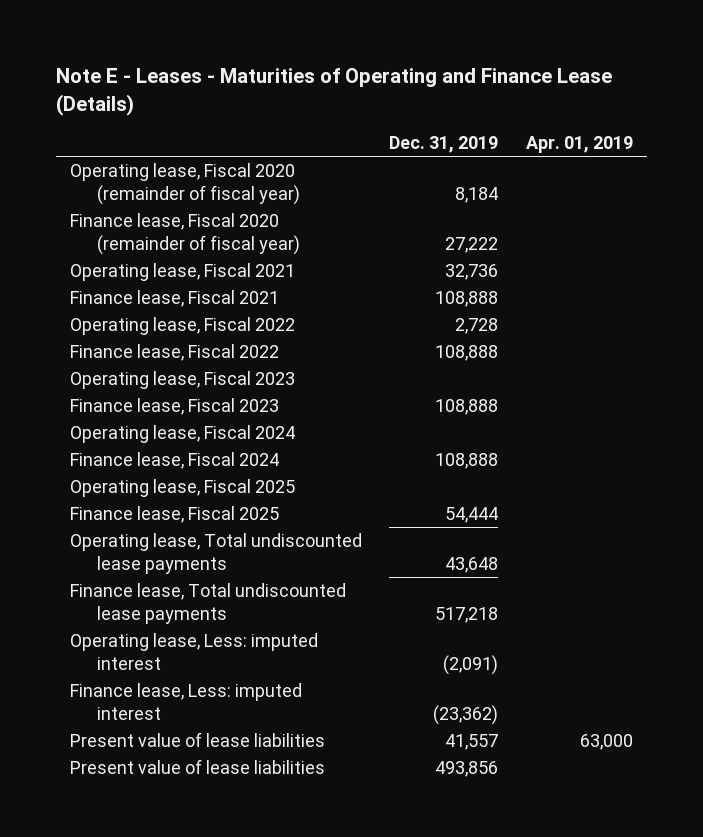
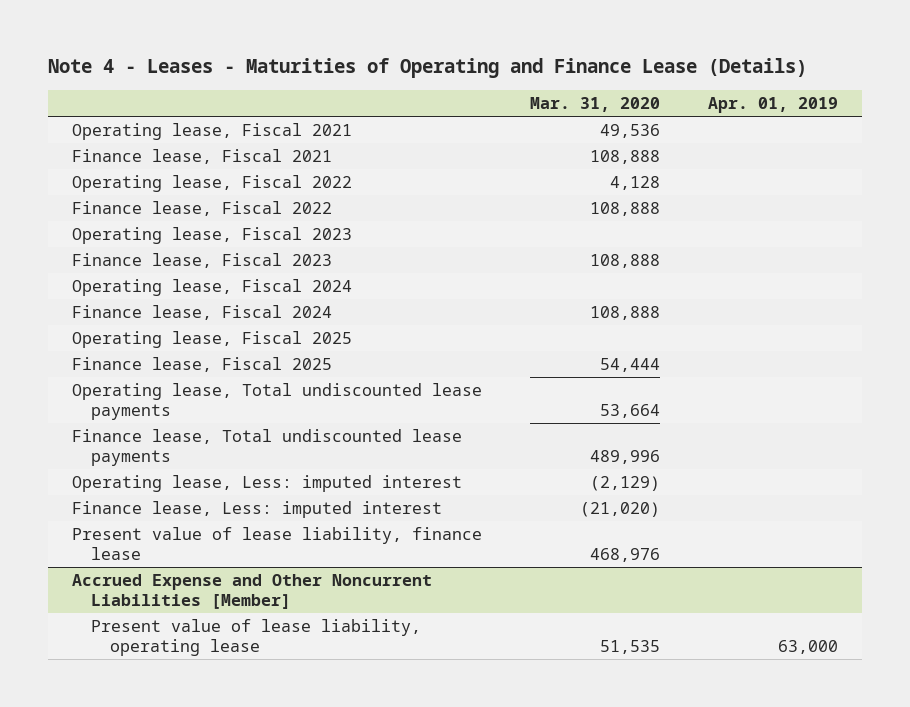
[55,68,612,117] Note E - Leases - Maturities of Operating and Finance Lease (Details) -> [47,58,807,79] Note 4 - Leases - Maturities of Operating and Finance Lease (Details)
[389,136,499,154] Dec. 31, 2019 -> none
none -> [529,96,660,112] Mar. 31, 2020
[69,163,300,205] Operating lease, Fiscal 2020 (remainder of fiscal year) -> none
[69,213,300,255] Finance lease, Fiscal 2020 (remainder of fiscal year) -> none
[69,732,325,748] Present value of lease liabilities -> none
[69,759,325,775] Present value of lease liabilities -> [71,527,482,560] Present value of lease liability, finance lease
none -> [71,574,432,609] Accrued Expense and Other Noncurrent Liabilities [Member]
none -> [91,619,422,656] Present value of lease liability, operating lease

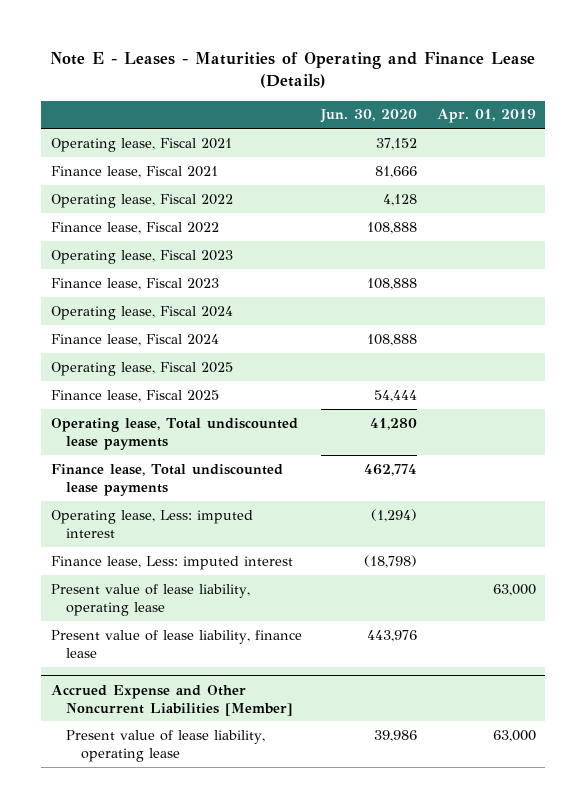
[47,58,807,79] Note 4 - Leases - Maturities of Operating and Finance Lease (Details) -> [50,51,536,89] Note E - Leases - Maturities of Operating and Finance Lease (Details)
[529,96,660,112] Mar. 31, 2020 -> none
none -> [320,109,418,124] Jun. 30, 2020
none -> [51,583,251,616] Present value of lease liability, operating lease

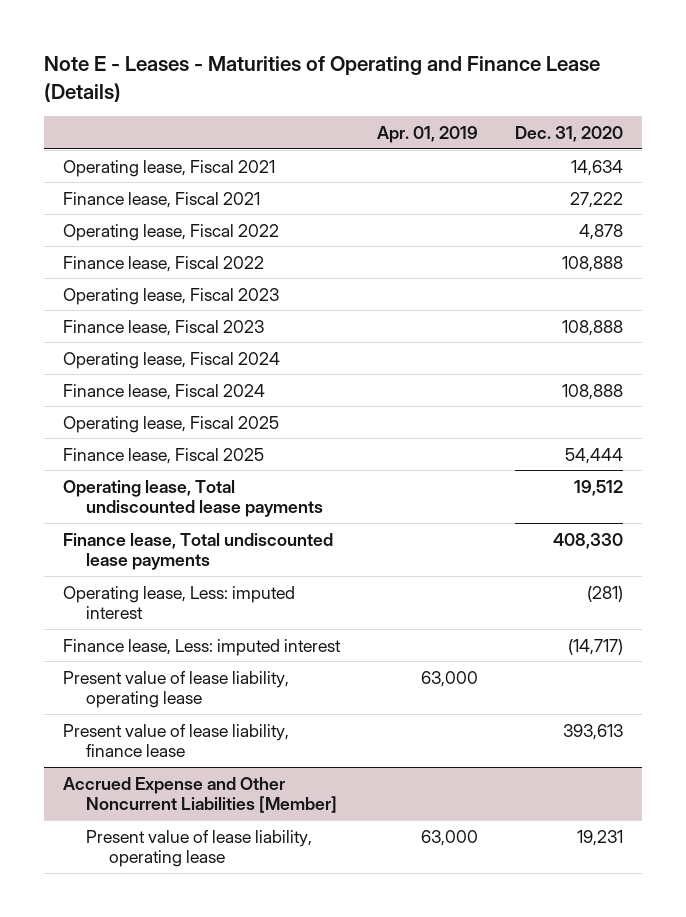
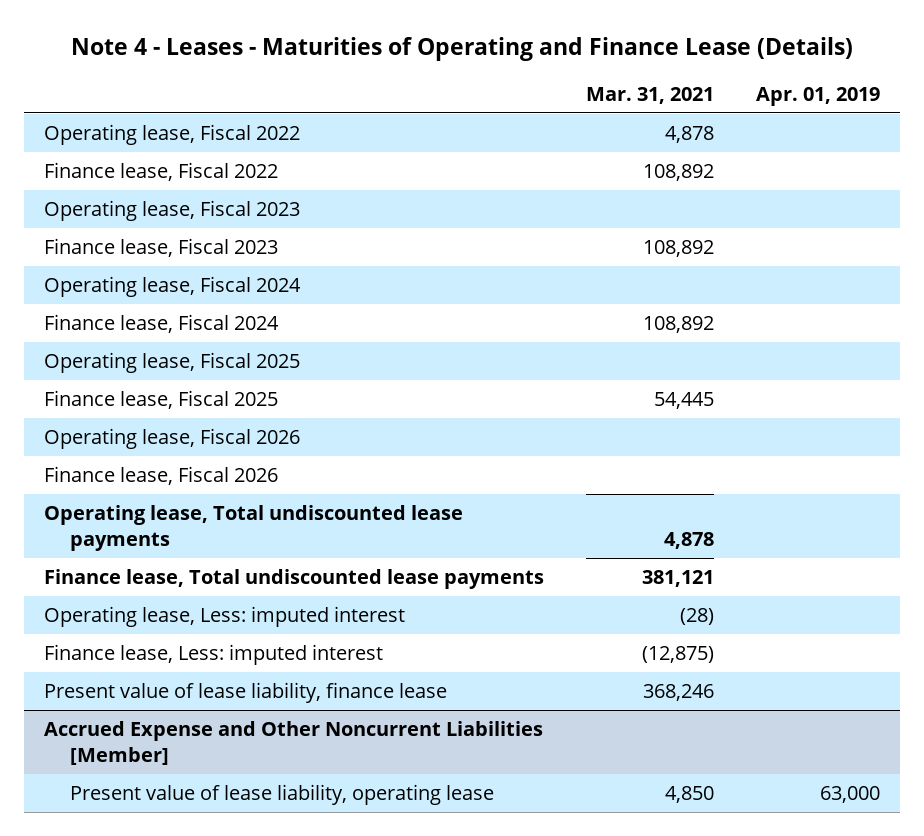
[44,56,601,102] Note E - Leases - Maturities of Operating and Finance Lease (Details) -> [70,36,853,61] Note 4 - Leases - Maturities of Operating and Finance Lease (Details)
[515,126,624,143] Dec. 31, 2020 -> none
none -> [585,86,714,104] Mar. 31, 2021
[62,159,275,177] Operating lease, Fiscal 2021 -> none
[62,191,260,208] Finance lease, Fiscal 2021 -> none
none -> [44,428,301,450] Operating lease, Fiscal 2026
none -> [44,466,279,486] Finance lease, Fiscal 2026
[62,670,289,709] Present value of lease liability, operating lease -> none

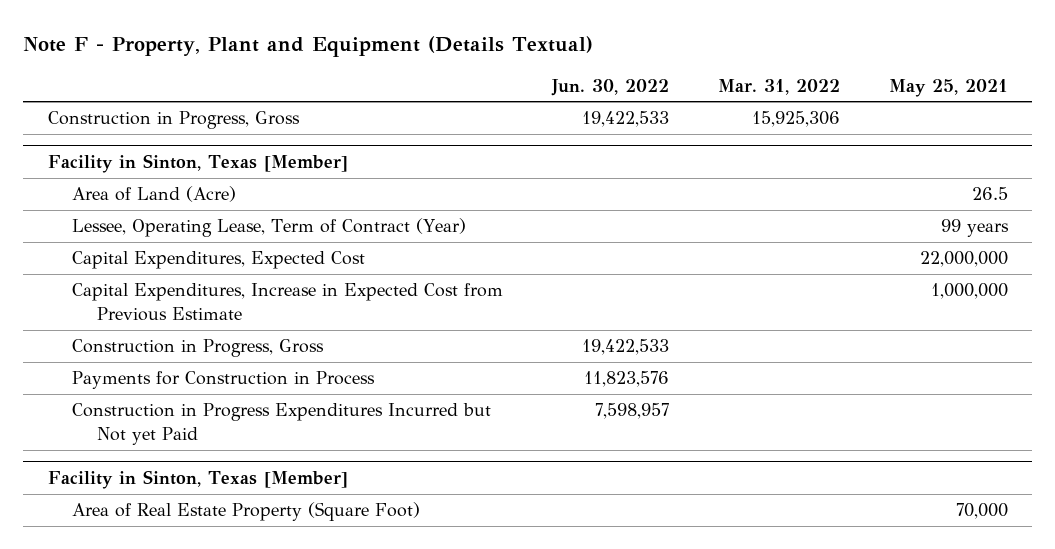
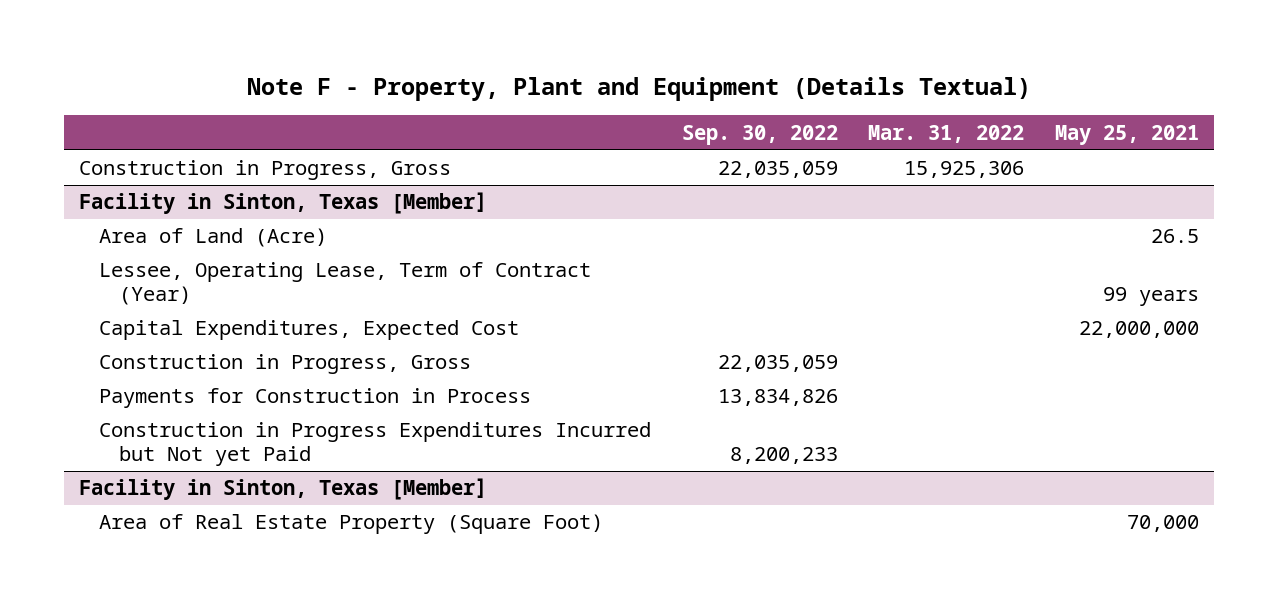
[551,78,670,96] Jun. 30, 2022 -> none
none -> [681,124,838,145] Sep. 30, 2022
[72,283,504,321] Capital Expenditures, Increase in Expected Cost from Previous Estimate -> none

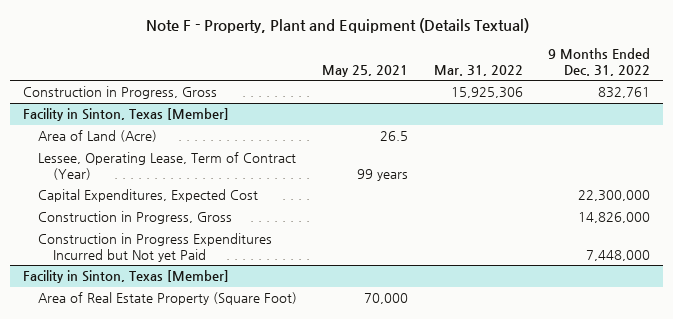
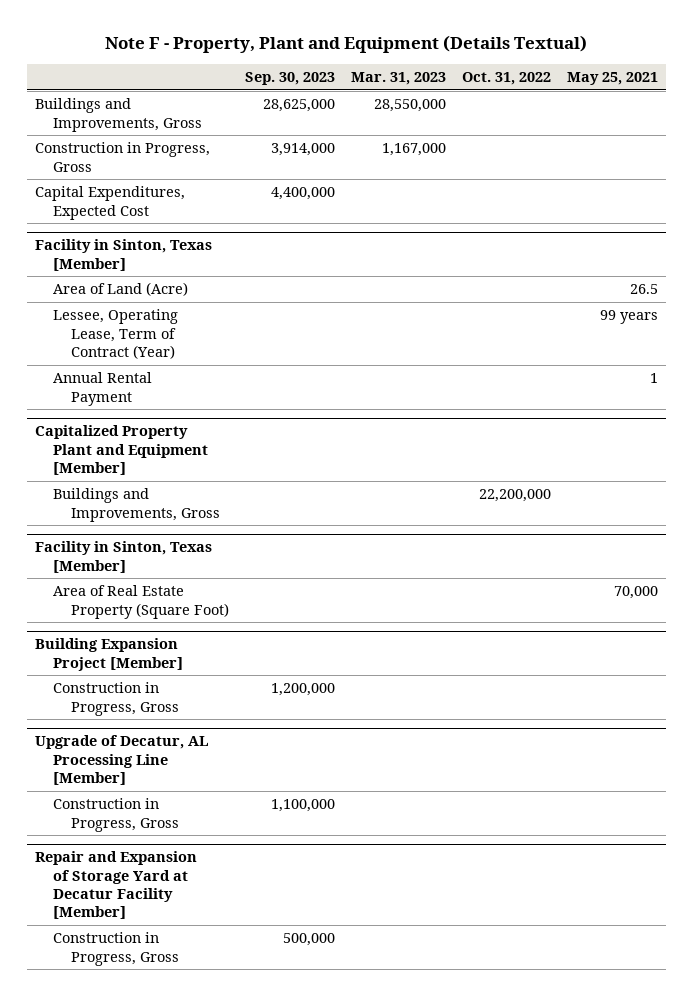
[433,64,523,76] Mar. 31, 2022 -> none
[548,48,651,76] 9 Months Ended Dec. 31, 2022 -> none
none -> [244,72,335,86] Sep. 30, 2023
none -> [350,72,446,86] Mar. 31, 2023
none -> [461,72,551,86] Oct. 31, 2022
none -> [34,98,202,132] Buildings and Improvements, Gross
none -> [34,186,185,220] Capital Expenditures, Expected Cost
[37,189,258,203] Capital Expenditures, Expected Cost -> none
[37,211,232,225] Construction in Progress, Gross -> none
[37,233,272,262] Construction in Progress Expenditures Incurred but Not yet Paid -> none
none -> [52,372,152,406] Annual Rental Payment
none -> [34,425,208,476] Capitalized Property Plant and Equipment [Member]
none -> [52,488,220,522] Buildings and Improvements, Gross
none -> [34,638,183,671] Building Expansion Project [Member]
none -> [52,682,179,716] Construction in Progress, Gross
none -> [34,735,208,786] Upgrade of Decatur, AL Processing Line [Member]
none -> [52,798,179,832] Construction in Progress, Gross
none -> [34,851,197,920] Repair and Expansion of Storage Yard at Decatur Facility [Member]
none -> [52,932,179,966] Construction in Progress, Gross

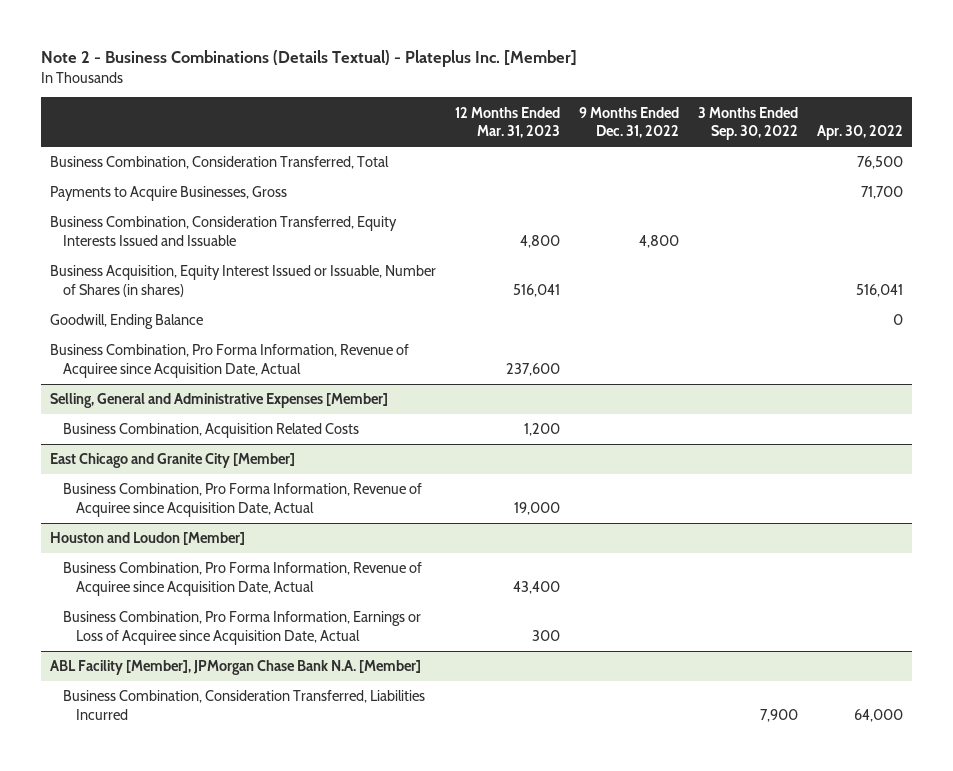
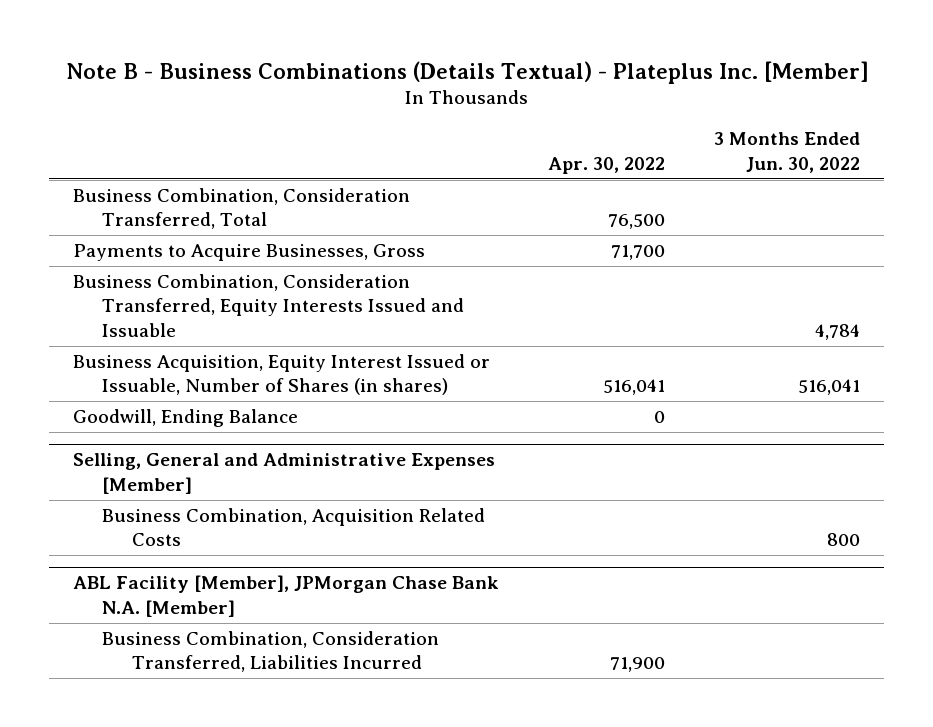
[40,50,577,68] Note 2 - Business Combinations (Details Textual) - Plateplus Inc. [Member] -> [65,60,869,84] Note B - Business Combinations (Details Textual) - Plateplus Inc. [Member]
[455,106,561,139] 12 Months Ended Mar. 31, 2023 -> none
[578,106,679,139] 9 Months Ended Dec. 31, 2022 -> none
[697,106,798,141] 3 Months Ended Sep. 30, 2022 -> none
none -> [714,132,861,173] 3 Months Ended Jun. 30, 2022
[50,344,410,378] Business Combination, Pro Forma Information, Revenue of Acquiree since Acquisition Date, Actual -> none
[50,453,296,469] East Chicago and Granite City [Member] -> none
[62,483,422,517] Business Combination, Pro Forma Information, Revenue of Acquiree since Acquisition Date, Actual -> none
[50,532,246,546] Houston and Loudon [Member] -> none
[62,562,422,596] Business Combination, Pro Forma Information, Revenue of Acquiree since Acquisition Date, Actual -> none
[62,611,421,645] Business Combination, Pro Forma Information, Earnings or Loss of Acquiree since Acquisition Date, Actual -> none
[853,708,903,722] 64,000 -> [610,657,666,673] 71,900

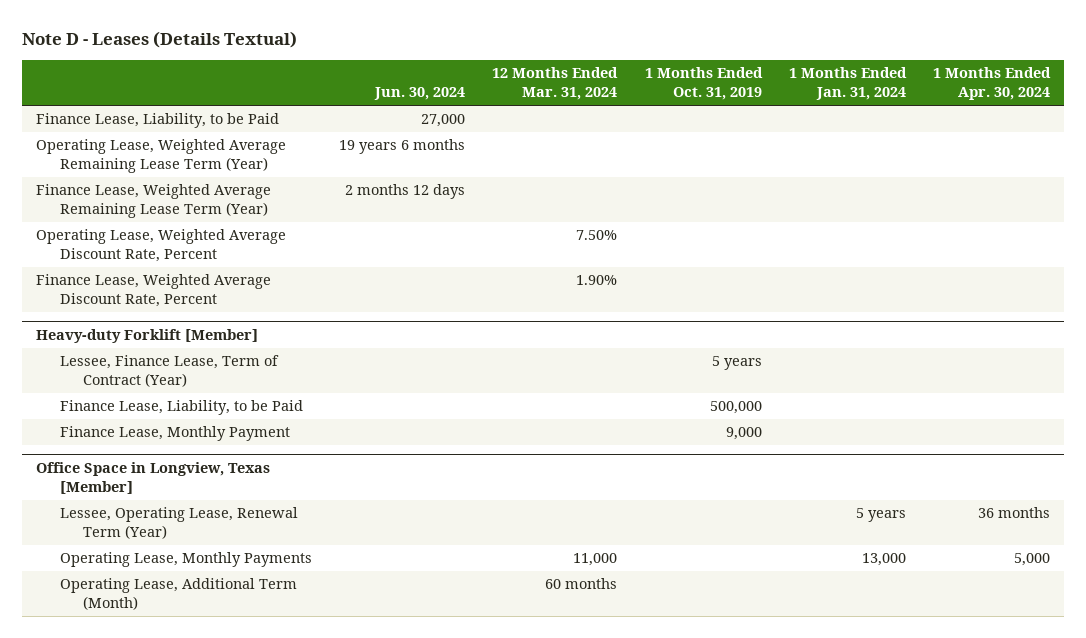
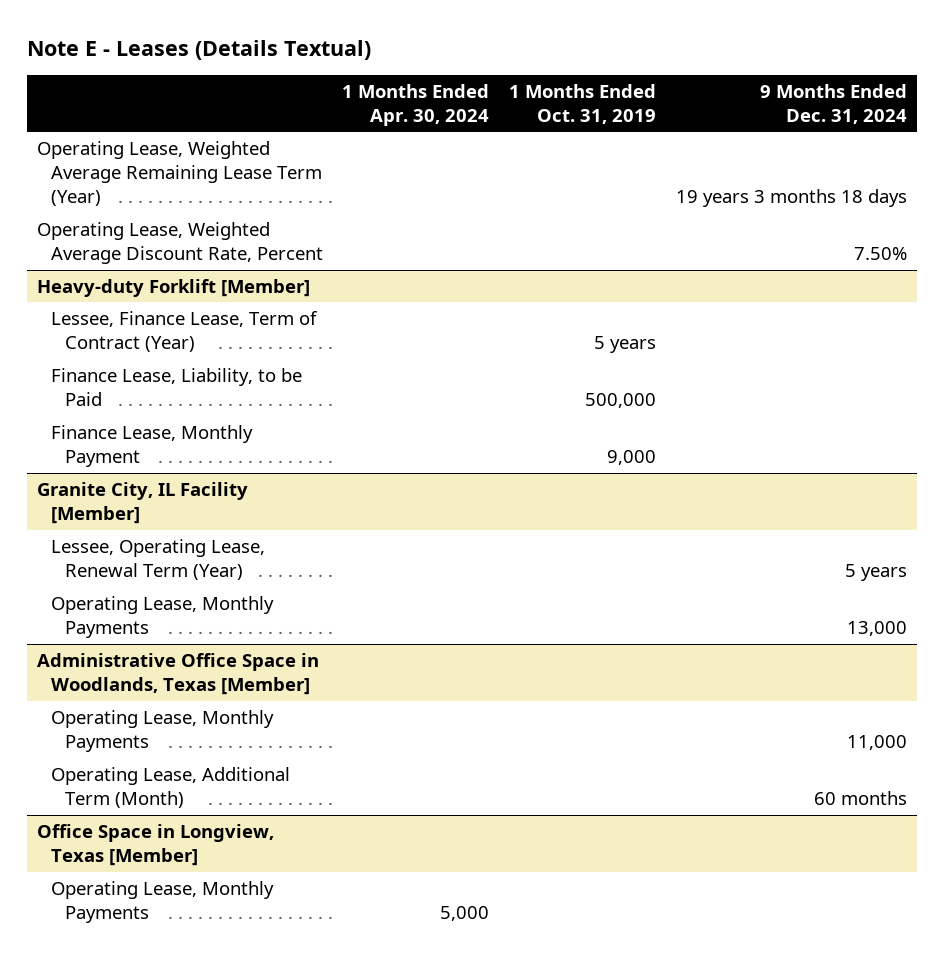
[22,31,298,49] Note D - Leases (Details Textual) -> [26,39,371,60] Note E - Leases (Details Textual)
[373,87,465,101] Jun. 30, 2024 -> none
[492,67,619,101] 12 Months Ended Mar. 31, 2024 -> none
[788,67,907,101] 1 Months Ended Jan. 31, 2024 -> none
none -> [759,83,907,124] 9 Months Ended Dec. 31, 2024
[36,113,280,129] Finance Lease, Liability, to be Paid -> none
[36,184,272,219] Finance Lease, Weighted Average Remaining Lease Term (Year) -> none
[36,274,272,308] Finance Lease, Weighted Average Discount Rate, Percent -> none
none -> [36,481,248,525] Granite City, IL Facility [Member]
none -> [50,538,265,581] Lessee, Operating Lease, Renewal Term (Year)
none -> [50,595,274,639] Operating Lease, Monthly Payments
none -> [36,652,319,696] Administrative Office Space in Woodlands, Texas [Member]
none -> [50,709,274,753] Operating Lease, Monthly Payments
none -> [50,766,290,809] Operating Lease, Additional Term (Month)
[59,507,298,540] Lessee, Operating Lease, Renewal Term (Year) -> none
[59,578,297,611] Operating Lease, Additional Term (Month) -> none

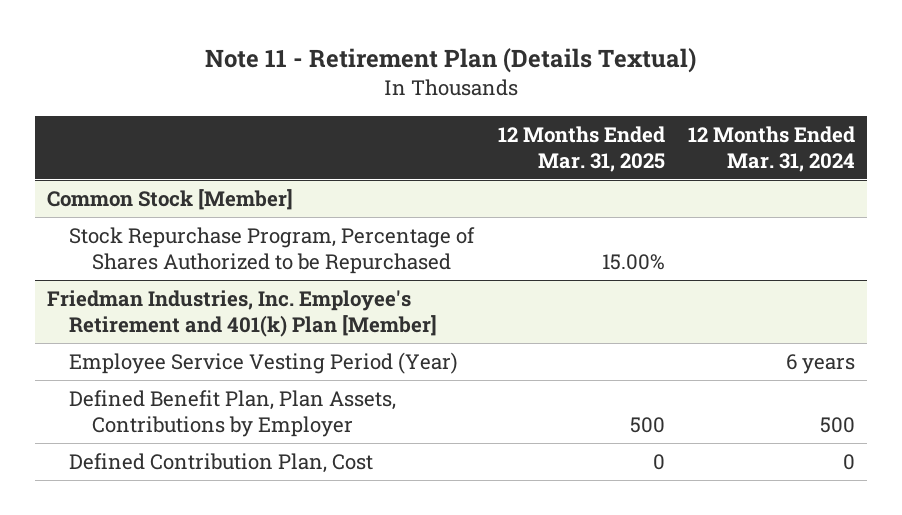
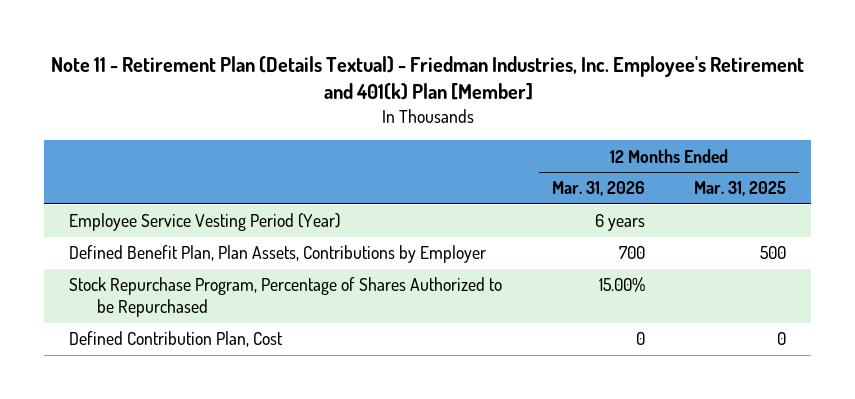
[204,48,696,74] Note 11 - Retirement Plan (Details Textual) -> [50,55,804,100] Note 11 - Retirement Plan (Details Textual) - Friedman Industries, Inc. Employee's Retirement and 401(k) Plan [Member]
[688,126,856,172] 12 Months Ended Mar. 31, 2024 -> none
none -> [551,181,645,197] Mar. 31, 2026
[46,189,293,211] Common Stock [Member] -> none
[69,227,476,274] Stock Repurchase Program, Percentage of Shares Authorized to be Repurchased -> none
[46,290,438,337] Friedman Industries, Inc. Employee's Retirement and 401(k) Plan [Member] -> none
none -> [69,277,503,318] Stock Repurchase Program, Percentage of Shares Authorized to be Repurchased

